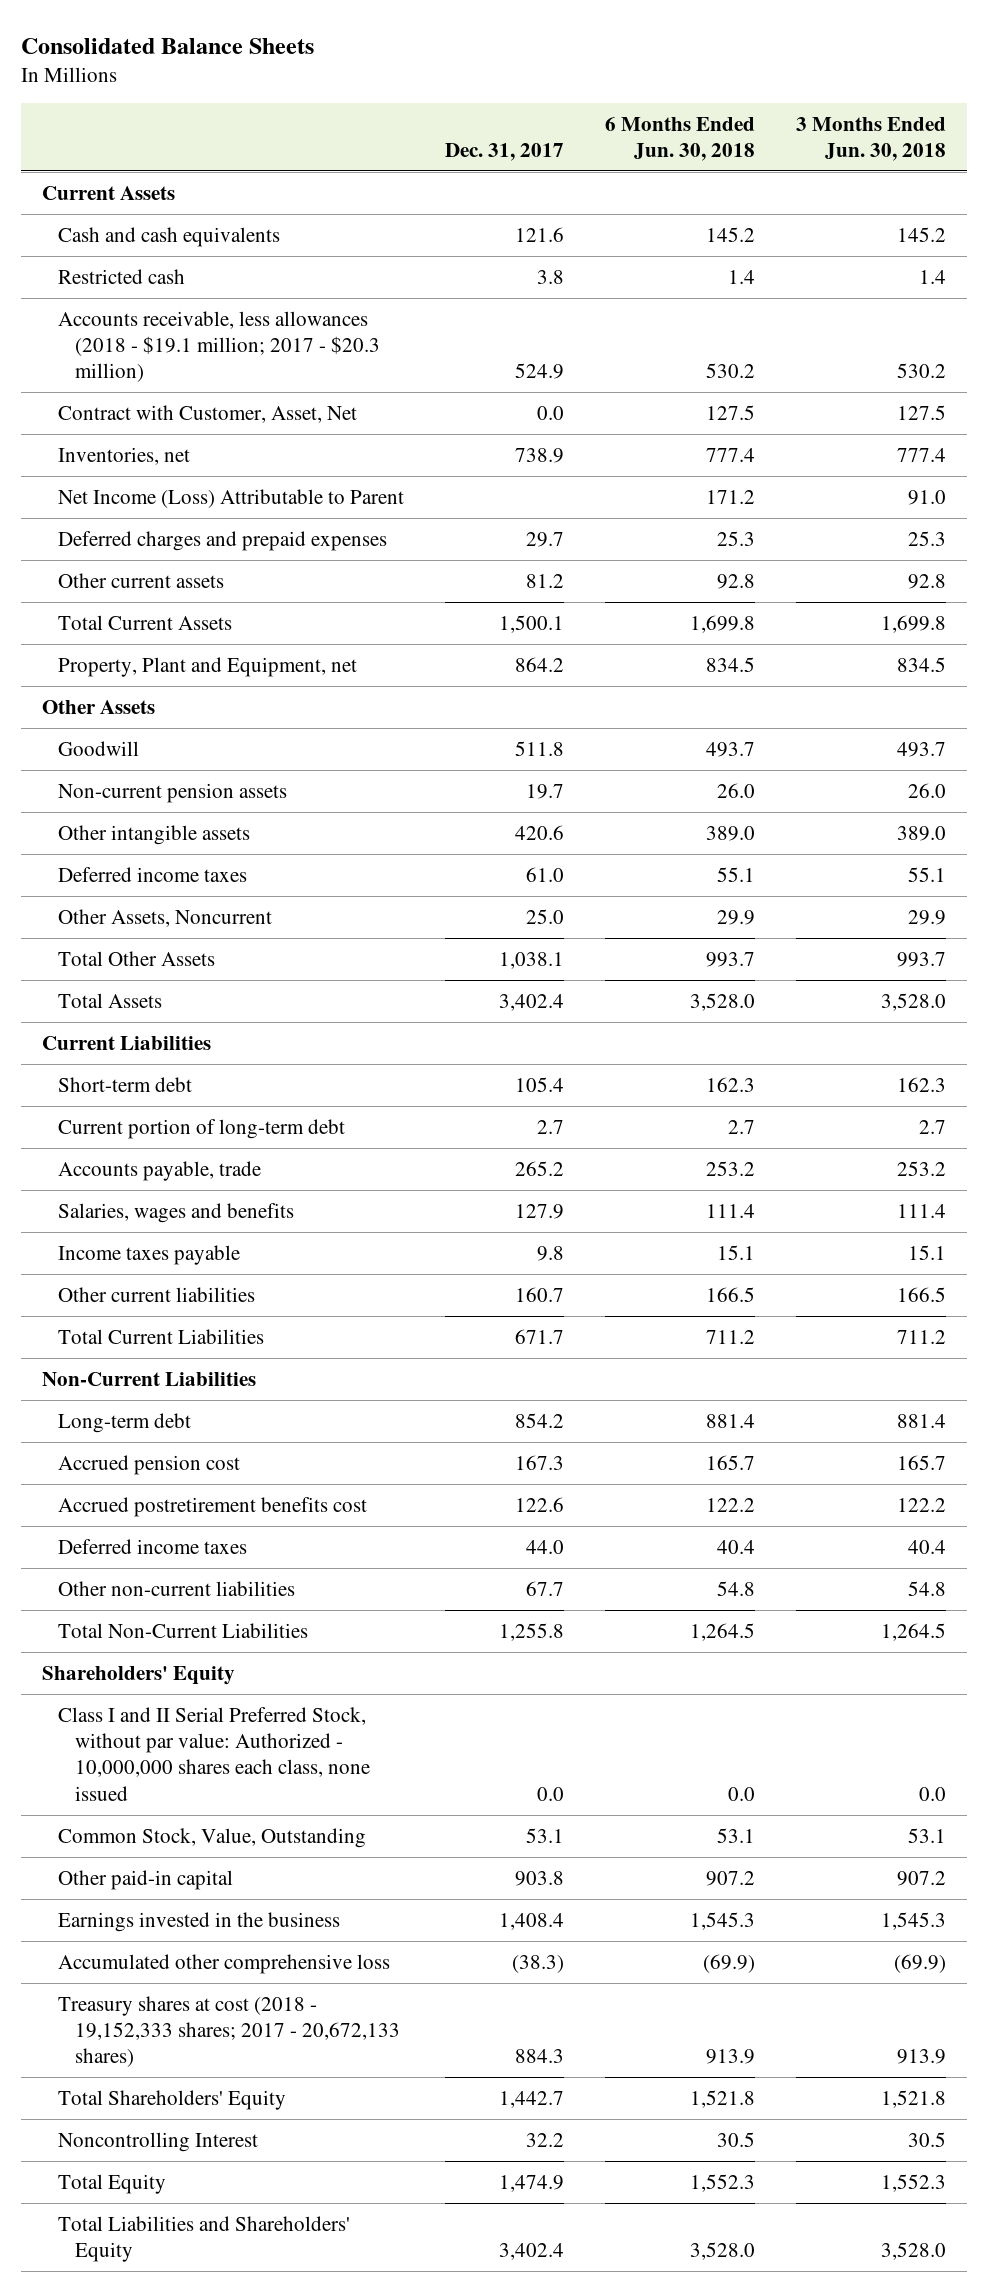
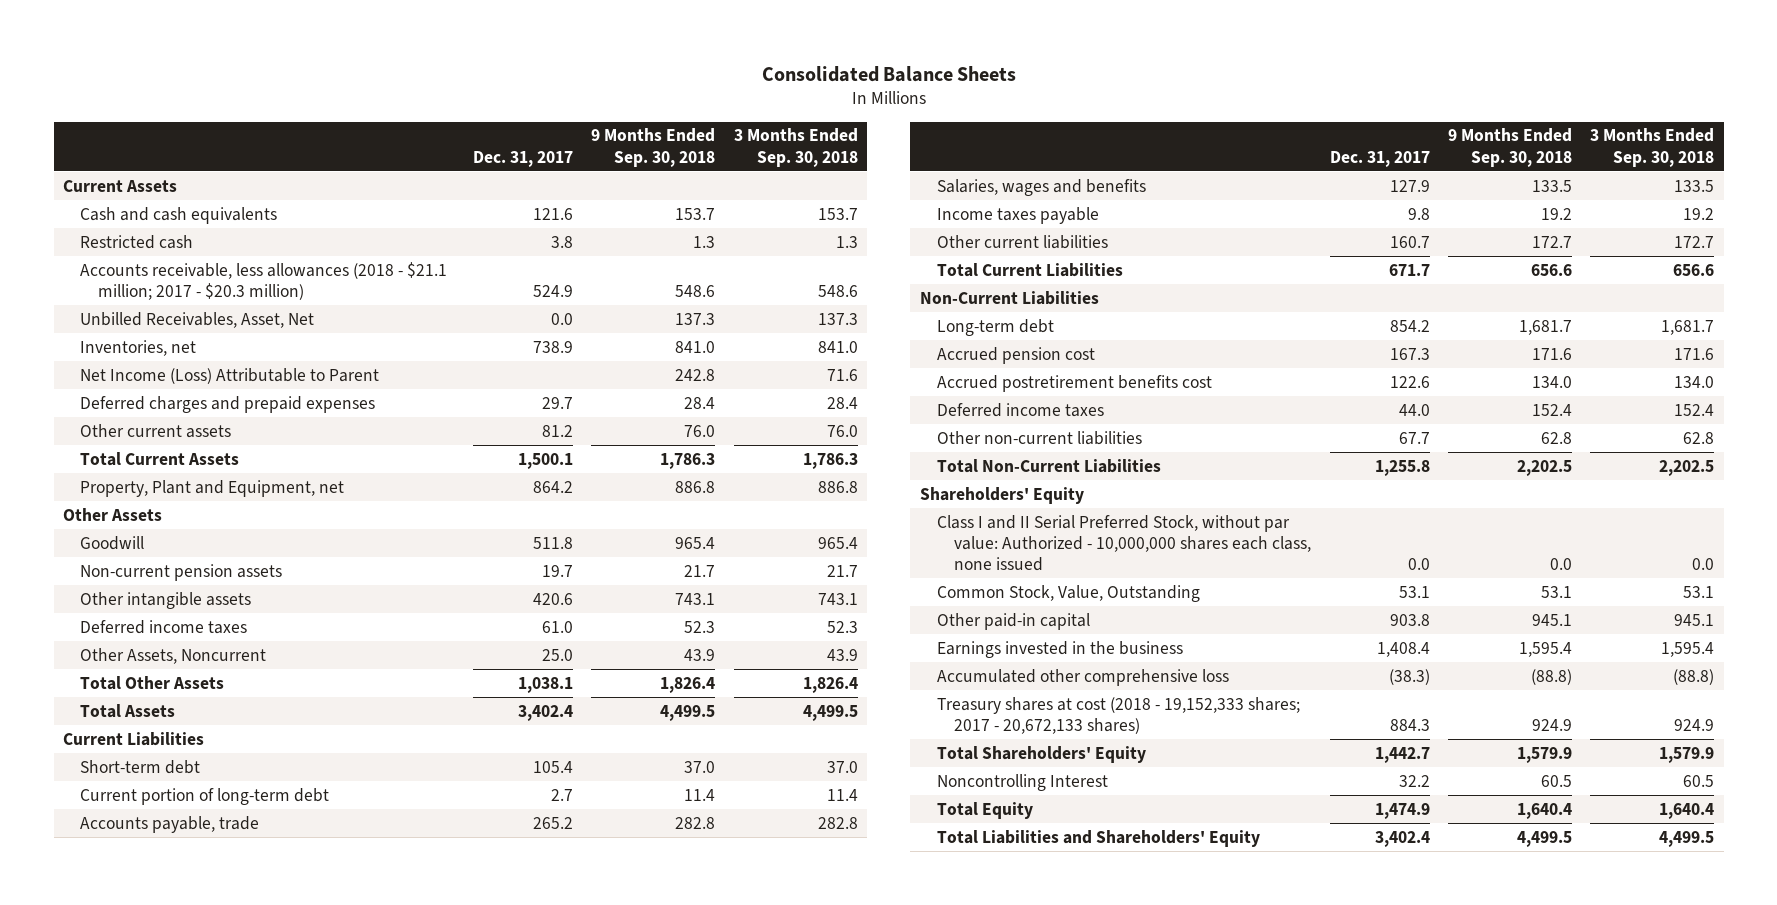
[605,116,756,162] 6 Months Ended Jun. 30, 2018 -> none
[796,116,947,162] 3 Months Ended Jun. 30, 2018 -> none
none -> [591,128,716,167] 9 Months Ended Sep. 30, 2018
none -> [733,128,858,167] 3 Months Ended Sep. 30, 2018
[58,310,381,383] Accounts receivable, less allowances (2018 - $19.1 million; 2017 - $20.3 million) -> [80,261,448,300] Accounts receivable, less allowances (2018 - $21.1 million; 2017 - $20.3 million)
[58,404,358,423] Contract with Customer, Asset, Net -> [80,311,315,328] Unbilled Receivables, Asset, Net

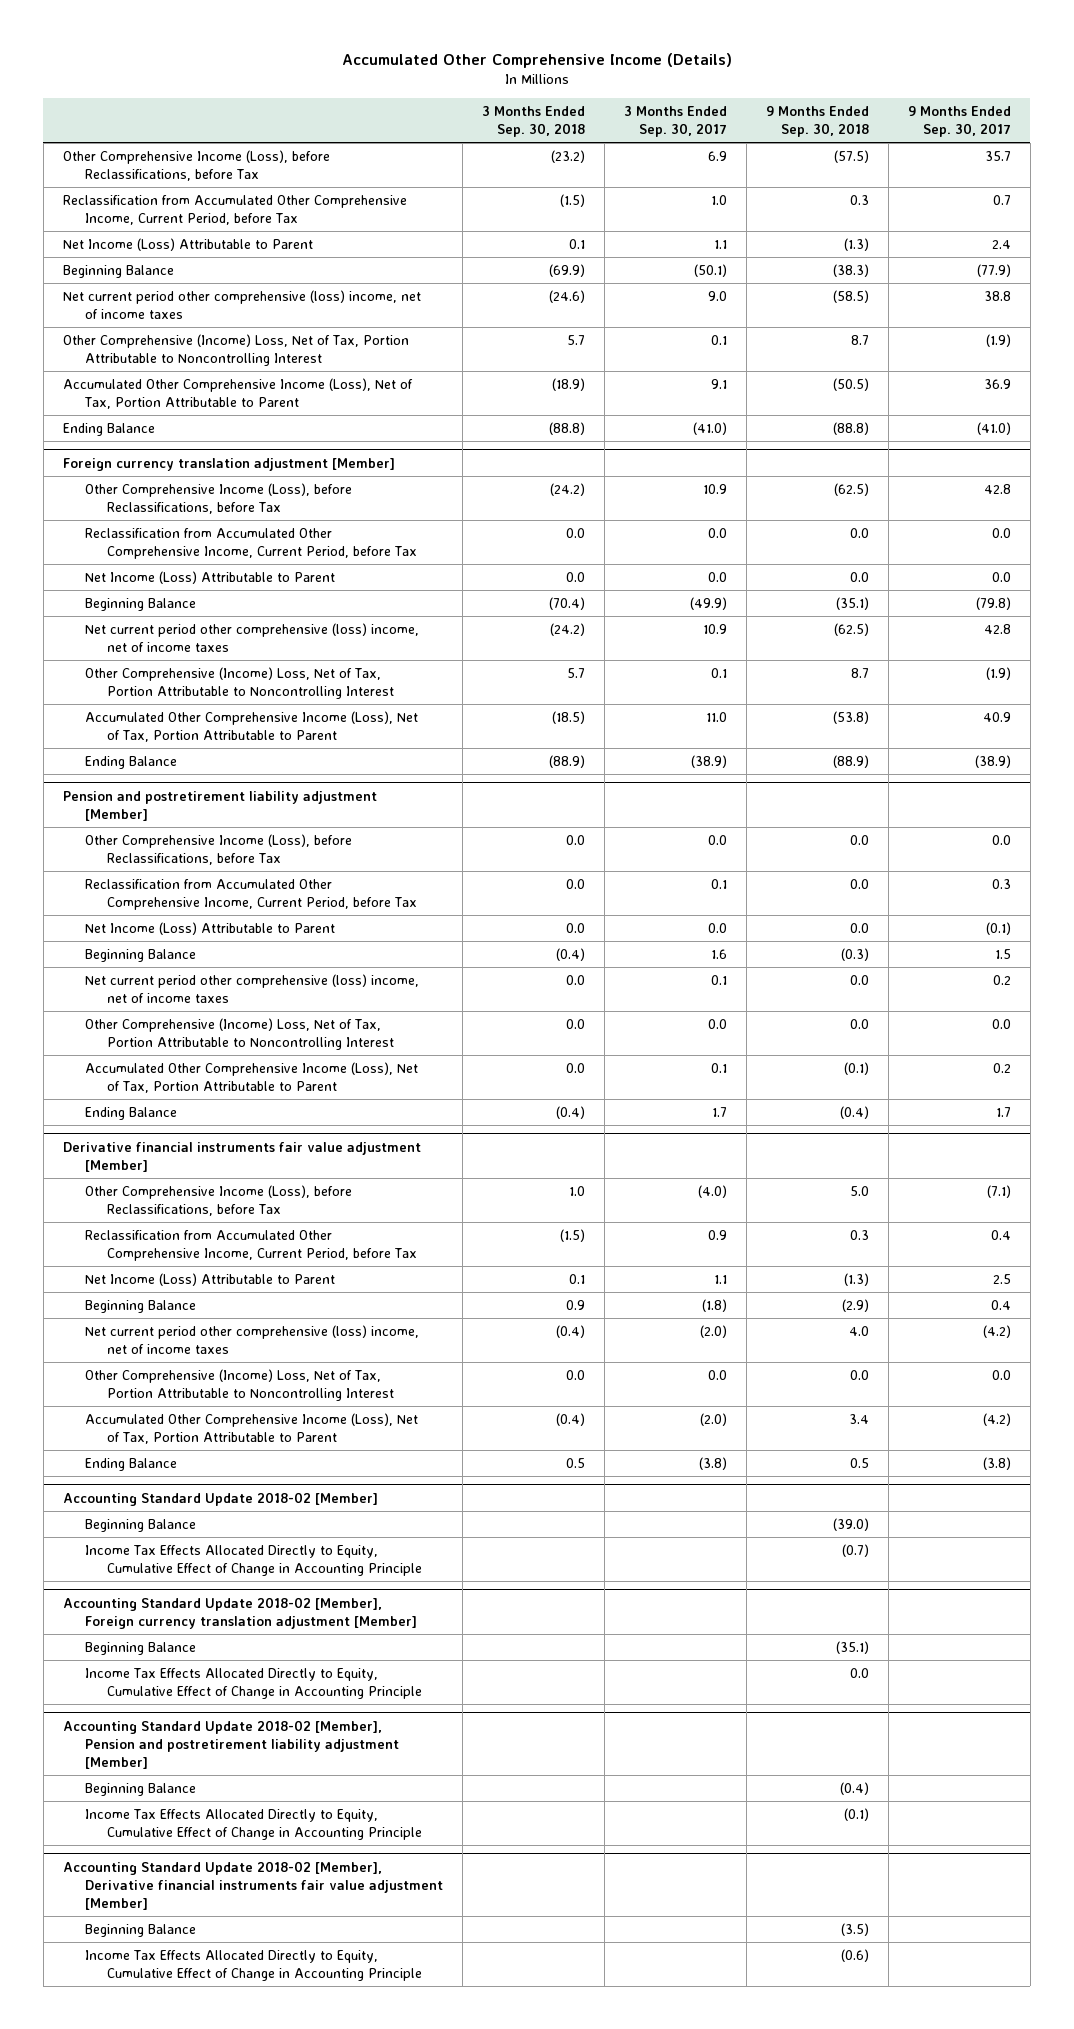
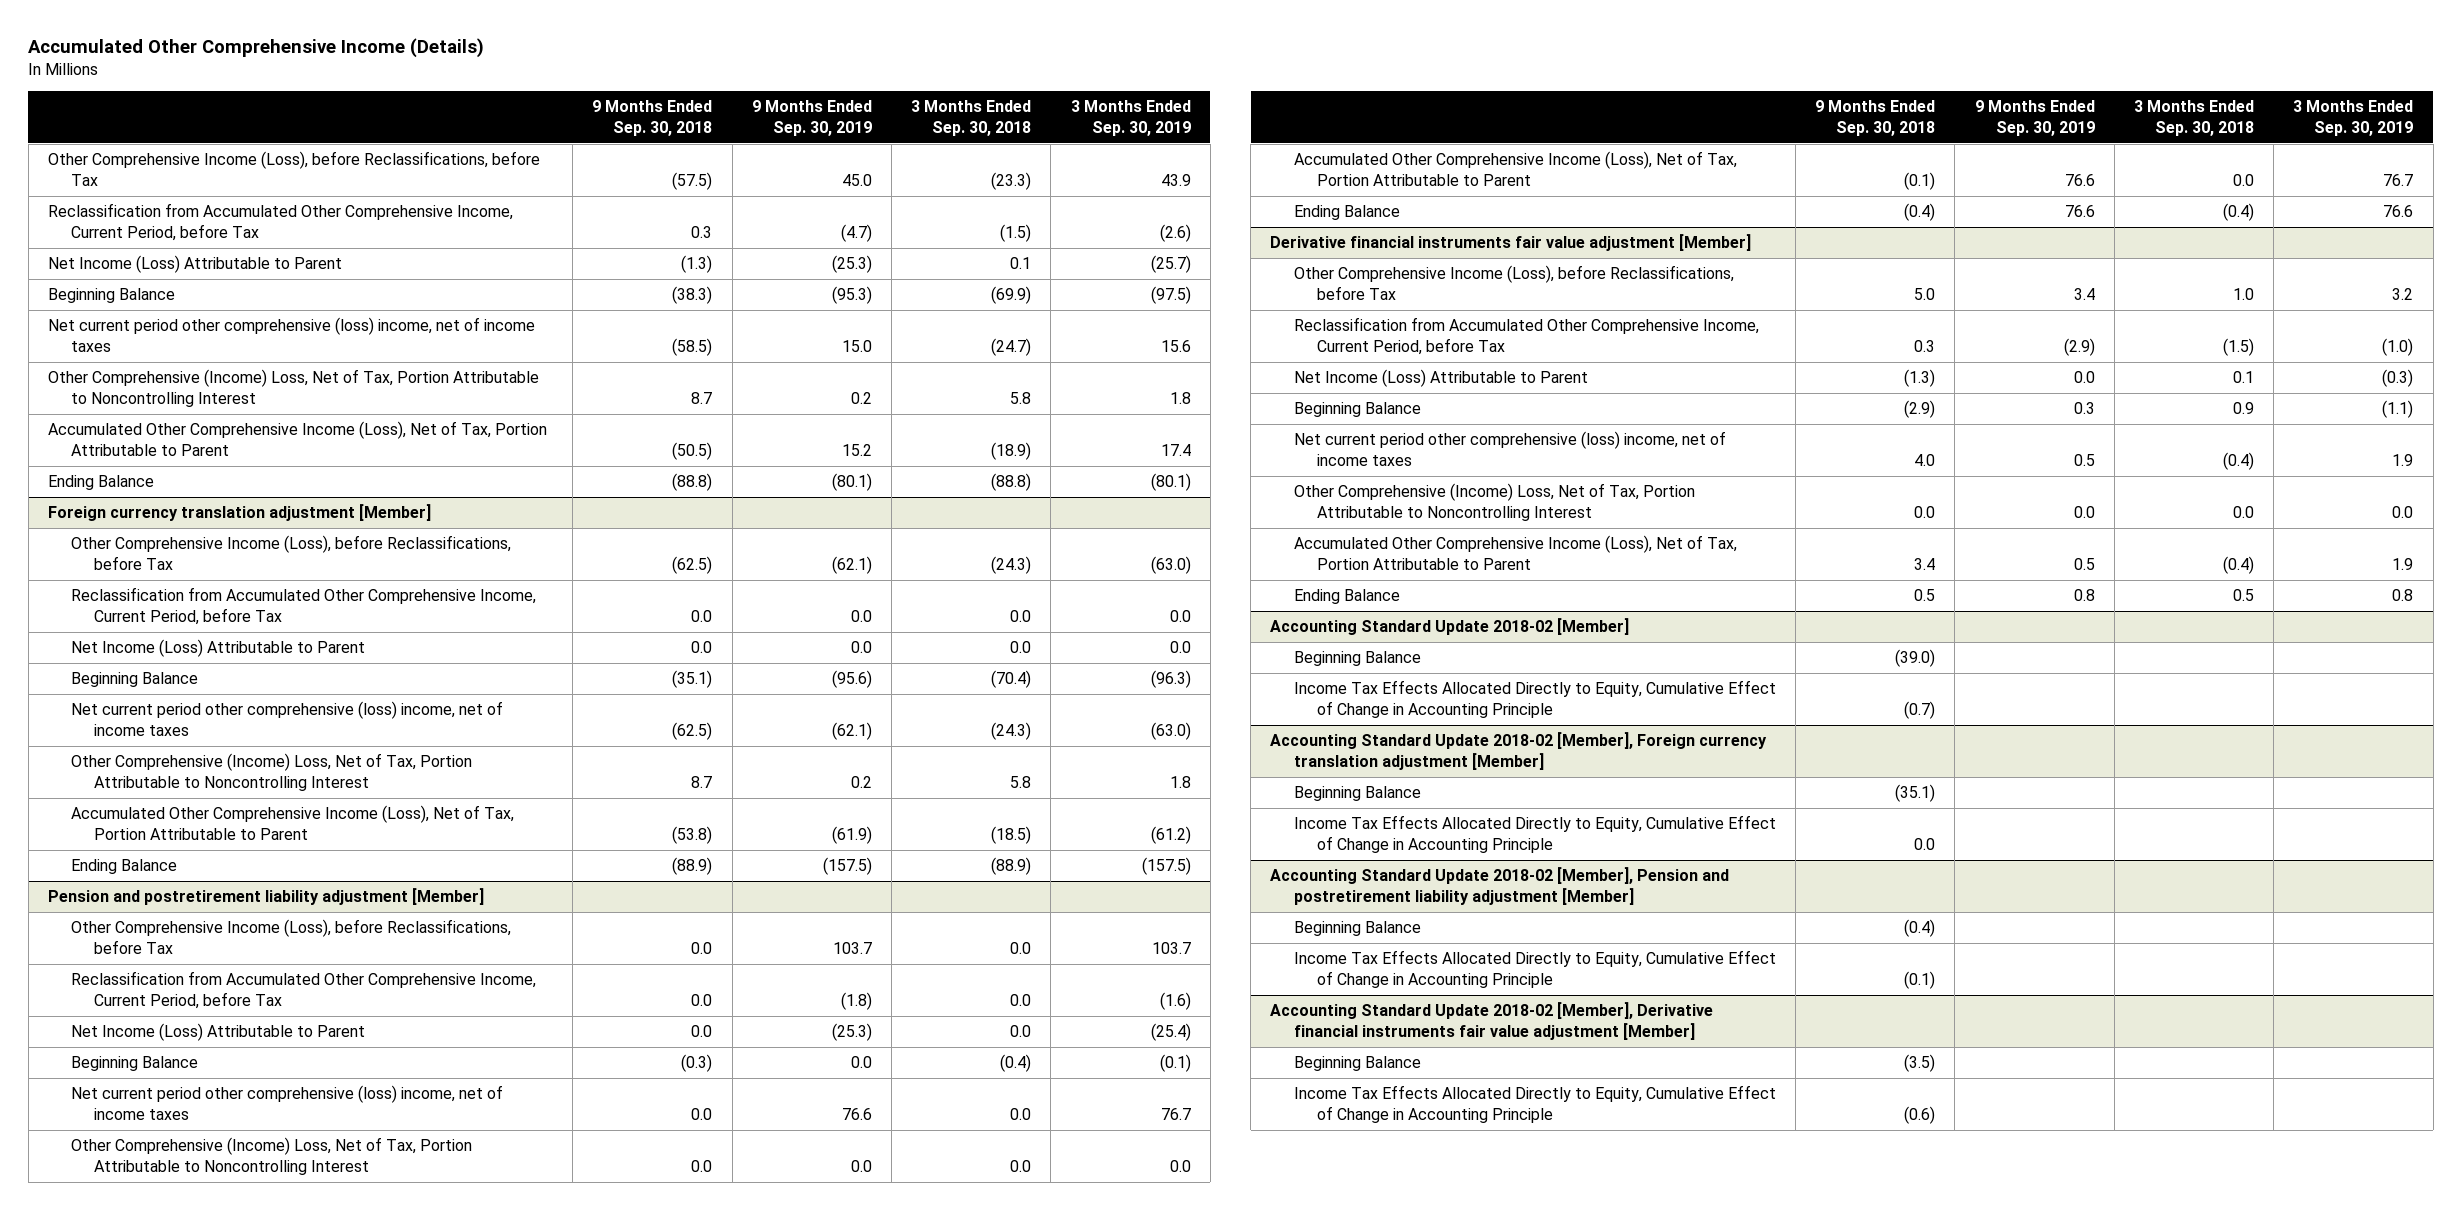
[623,105,727,137] 3 Months Ended Sep. 30, 2017 -> none
[907,105,1011,137] 9 Months Ended Sep. 30, 2017 -> none
none -> [751,100,872,136] 9 Months Ended Sep. 30, 2019
none -> [1070,100,1191,136] 3 Months Ended Sep. 30, 2019
[550,149,585,163] (23.2) -> [991,171,1032,190] (23.3)
[548,289,585,303] (24.6) -> [991,337,1032,356] (24.7)
[566,334,585,345] 5.7 -> [1010,391,1032,404] 5.8
[549,482,585,496] (24.2) -> [991,555,1032,574] (24.3)
[549,622,585,636] (24.2) -> [991,721,1032,740] (24.3)
[566,667,585,678] 5.7 -> [1010,775,1032,788] 5.8

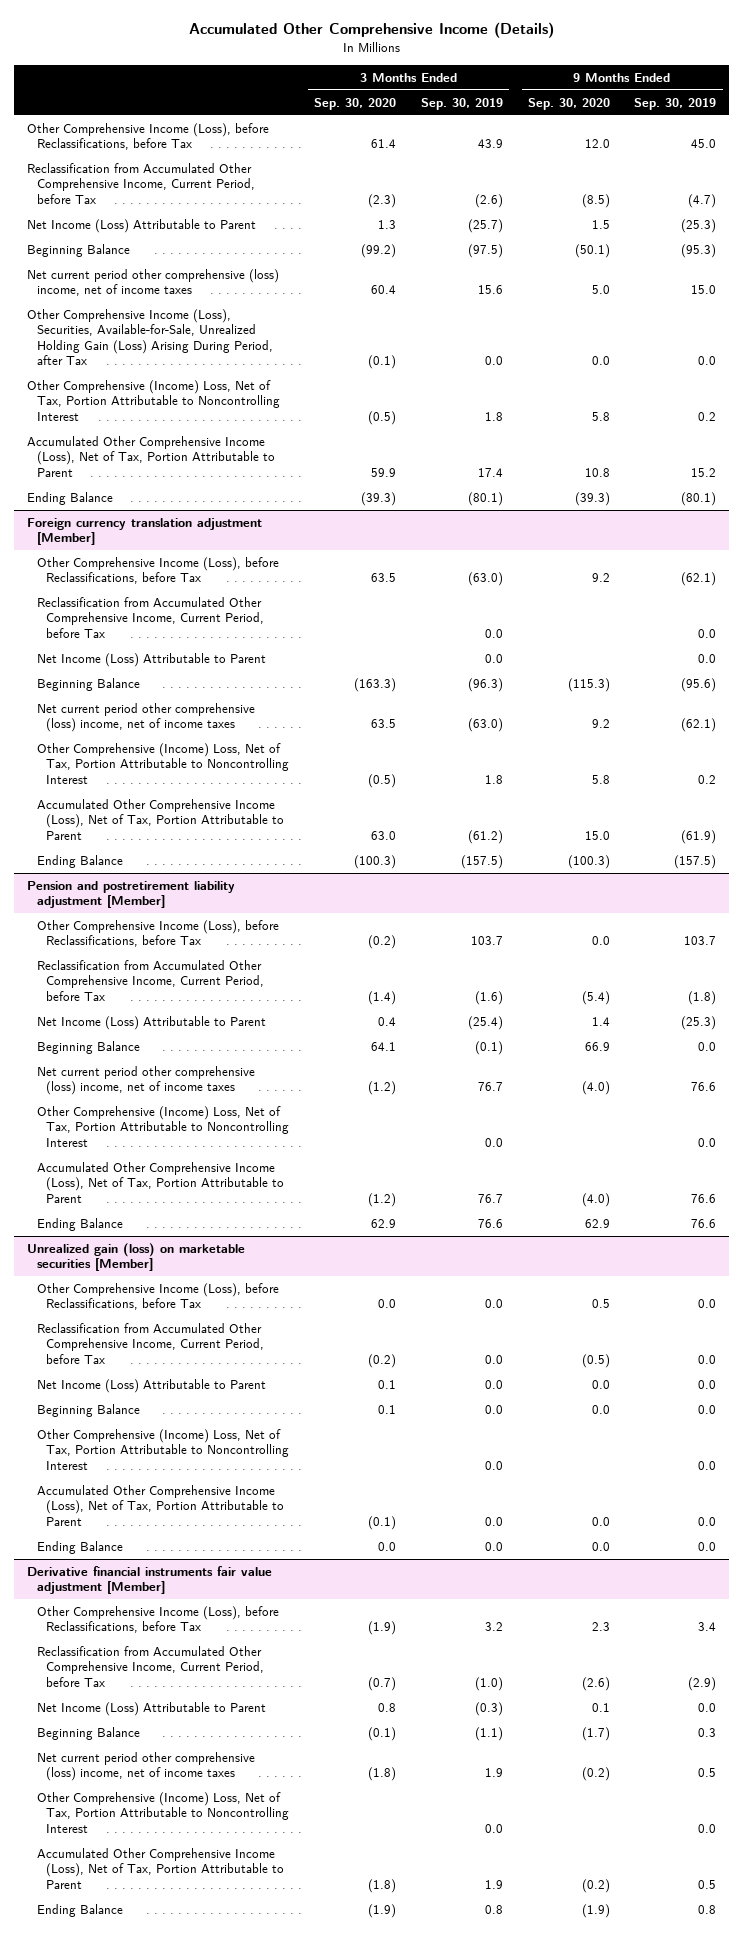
[592,100,713,136] 9 Months Ended Sep. 30, 2018 -> none
[911,100,1032,136] 3 Months Ended Sep. 30, 2018 -> none
none -> [314,97,397,110] Sep. 30, 2020
none -> [527,97,610,110] Sep. 30, 2020
none -> [26,309,273,366] Other Comprehensive Income (Loss), Securities, Available-for-Sale, Unrealized Holding Gain (Loss) Arising During Period, after Tax
none -> [26,1243,245,1272] Unrealized gain (loss) on marketable securities [Member]
none -> [36,1283,279,1311] Other Comprehensive Income (Loss), before Reclassifications, before Tax
none -> [36,1323,265,1364] Reclassification from Accumulated Other Comprehensive Income, Current Period, before Tax
none -> [36,1379,266,1394] Net Income (Loss) Attributable to Parent
none -> [36,1404,140,1418] Beginning Balance
none -> [36,1429,290,1470] Other Comprehensive (Income) Loss, Net of Tax, Portion Attributable to Noncontrolling Interest
none -> [36,1485,285,1526] Accumulated Other Comprehensive Income (Loss), Net of Tax, Portion Attributable to Parent
none -> [36,1541,123,1555] Ending Balance
[1270,618,1630,636] Accounting Standard Update 2018-02 [Member] -> none
[1293,651,1421,667] Beginning Balance -> none
[1293,680,1776,718] Income Tax Effects Allocated Directly to Equity, Cumulative Effect of Change in Accounting Principle -> none
[1270,732,1768,770] Accounting Standard Update 2018-02 [Member], Foreign currency translation adjustment [Member] -> none
[1293,786,1421,802] Beginning Balance -> none
[1293,815,1776,853] Income Tax Effects Allocated Directly to Equity, Cumulative Effect of Change in Accounting Principle -> none
[1270,867,1730,905] Accounting Standard Update 2018-02 [Member], Pension and postretirement liability adjustment [Member] -> none
[1293,921,1421,937] Beginning Balance -> none
[1293,950,1776,988] Income Tax Effects Allocated Directly to Equity, Cumulative Effect of Change in Accounting Principle -> none
[1270,1002,1714,1040] Accounting Standard Update 2018-02 [Member], Derivative financial instruments fair value adjustment [Member] -> none
[1293,1056,1421,1072] Beginning Balance -> none
[1293,1085,1776,1123] Income Tax Effects Allocated Directly to Equity, Cumulative Effect of Change in Accounting Principle -> none

